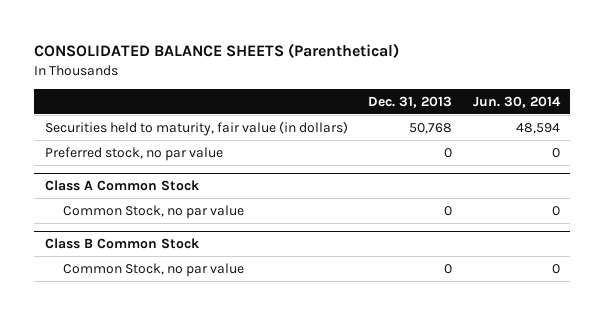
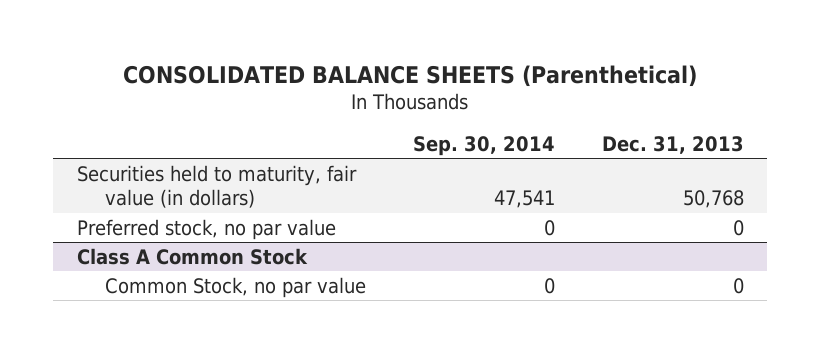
[472,95,561,108] Jun. 30, 2014 -> none
none -> [412,135,555,156] Sep. 30, 2014
[44,237,200,249] Class B Common Stock -> none
[63,262,245,277] Common Stock, no par value -> none

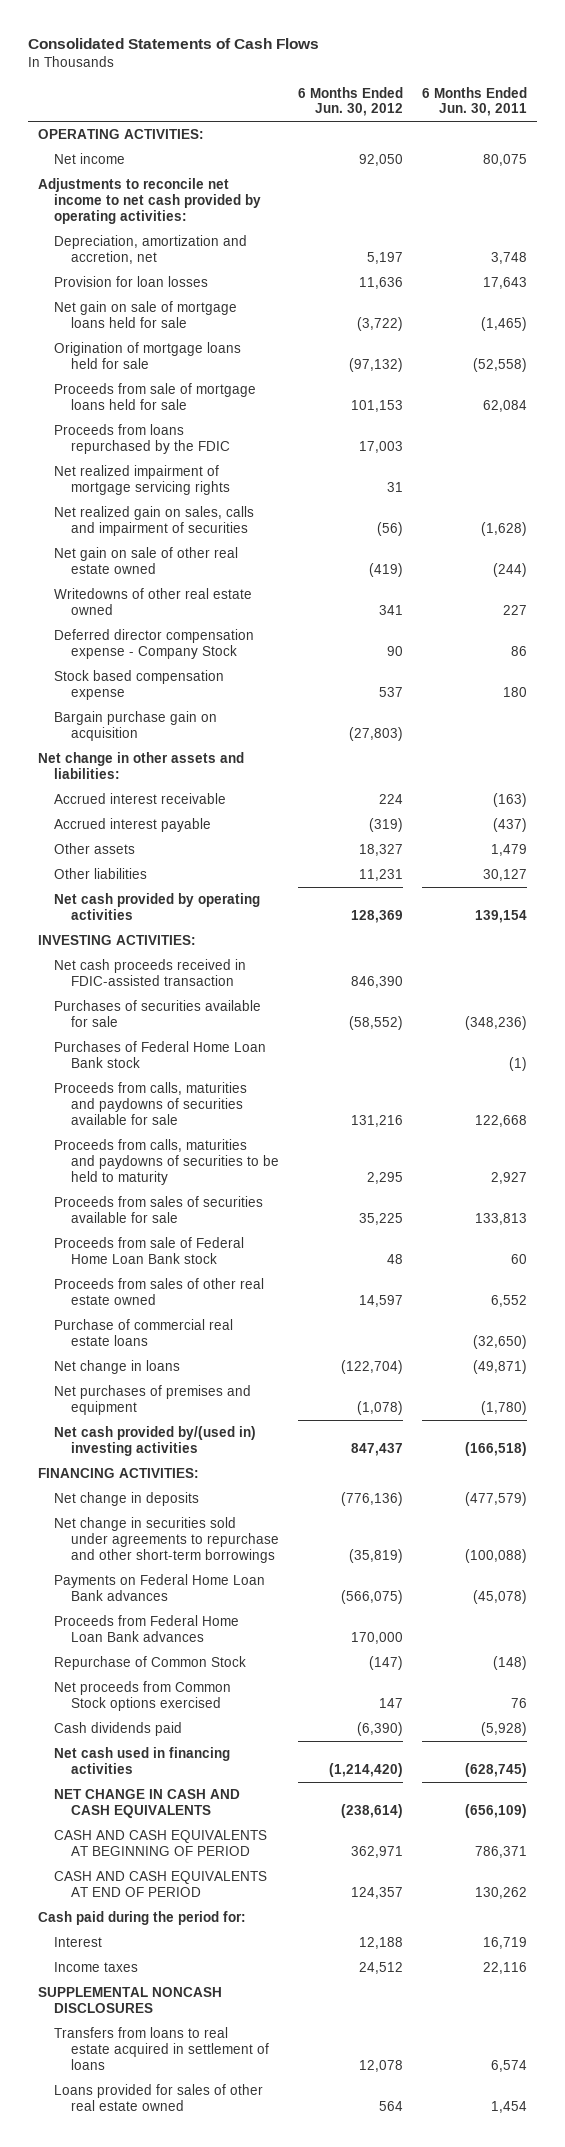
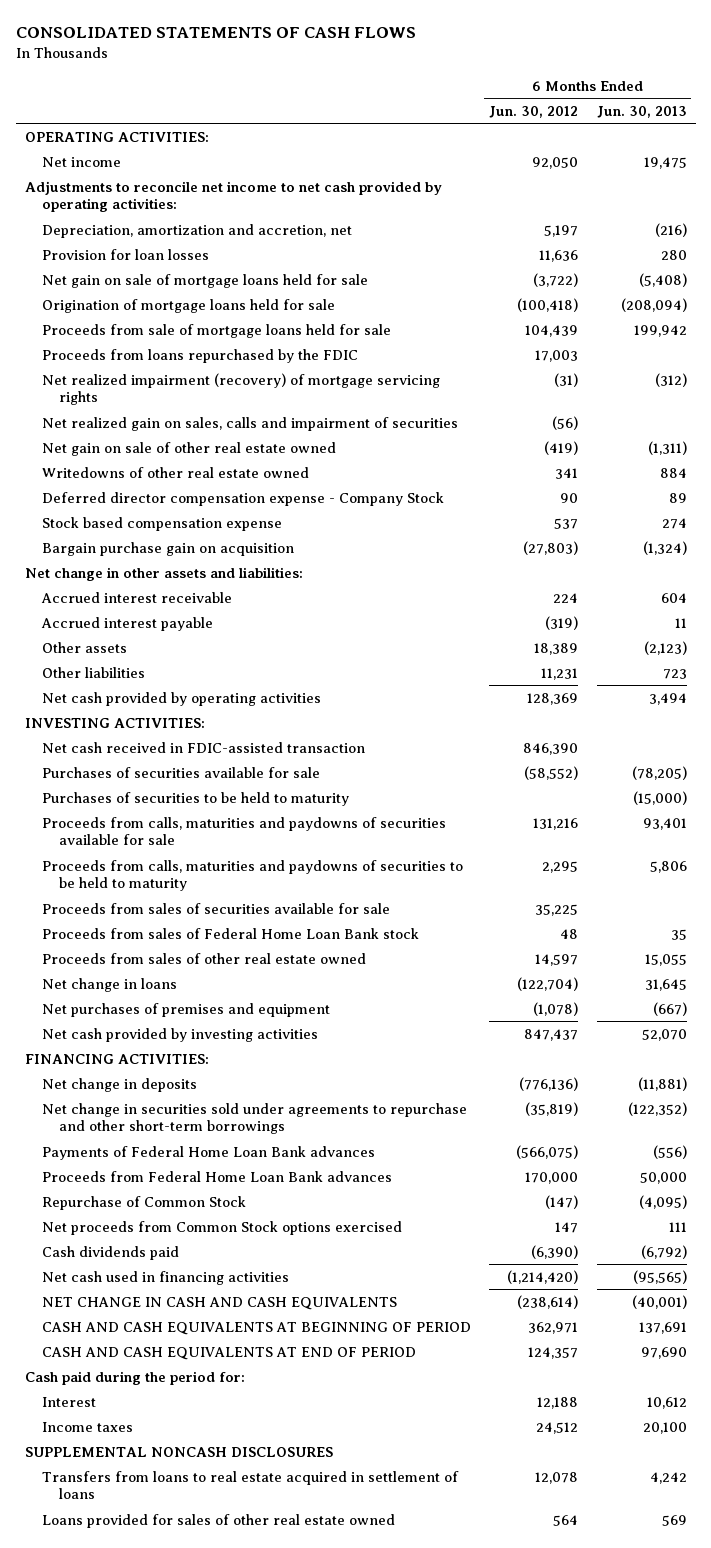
[28,37,320,49] Consolidated Statements of Cash Flows -> [15,27,416,39] CONSOLIDATED STATEMENTS OF CASH FLOWS
[422,86,528,117] 6 Months Ended Jun. 30, 2011 -> none
none -> [596,105,687,118] Jun. 30, 2013
[348,357,403,372] (97,132) -> [517,297,579,312] (100,418)
[350,399,403,412] 101,153 -> [525,324,579,337] 104,439
[54,465,230,495] Net realized impairment of mortgage servicing rights -> [41,372,440,406] Net realized impairment (recovery) of mortgage servicing rights
[386,481,403,492] 31 -> [554,372,579,387] (31)
[358,844,403,857] 18,327 -> [534,642,579,655] 18,389
[54,959,247,986] Net cash proceeds received in FDIC-assisted transaction -> [41,741,365,753] Net cash received in FDIC-assisted transaction
[54,1041,267,1068] Purchases of Federal Home Loan Bank stock -> none
none -> [41,791,349,806] Purchases of securities to be held to maturity
[54,1237,245,1264] Proceeds from sale of Federal Home Loan Bank stock -> [41,927,419,939] Proceeds from sales of Federal Home Loan Bank stock
[54,1319,234,1346] Purchase of commercial real estate loans -> none
[54,1426,257,1456] Net cash provided by/(used in) investing activities -> [41,1027,318,1042] Net cash provided by investing activities
[54,1574,266,1601] Payments on Federal Home Loan Bank advances -> [41,1145,375,1160] Payments of Federal Home Loan Bank advances

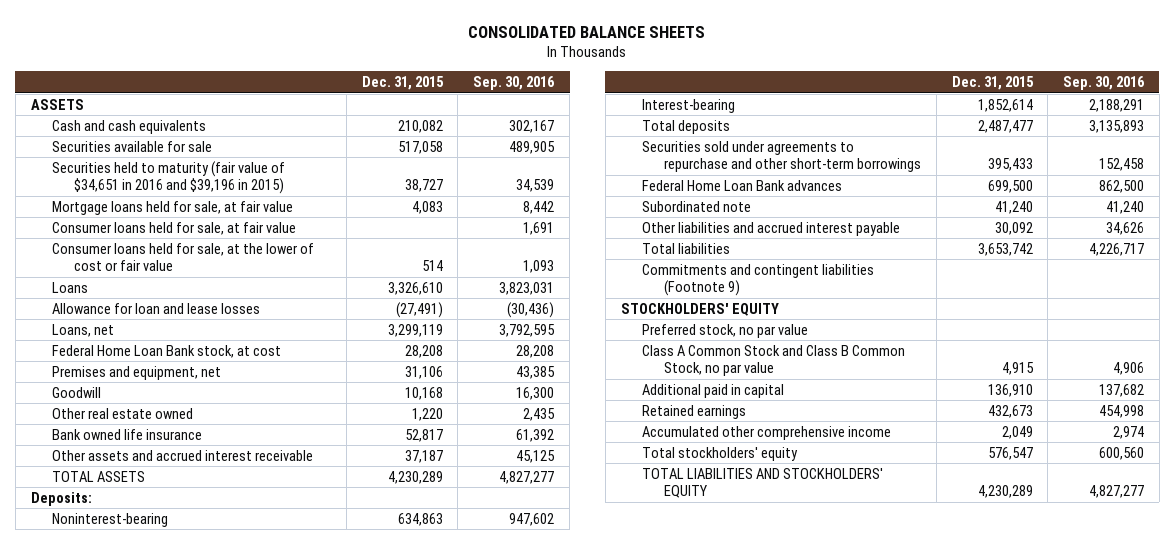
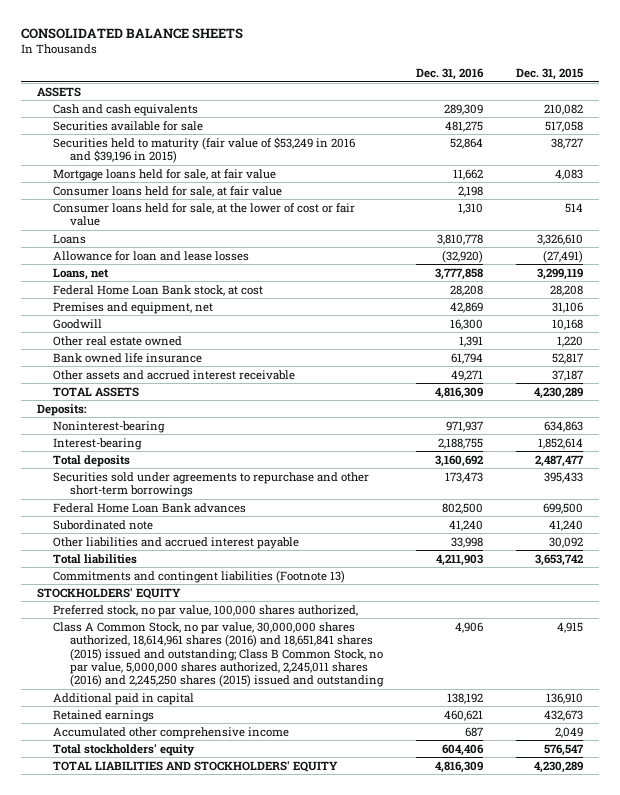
[473,76,556,91] Sep. 30, 2016 -> none
none -> [415,68,484,81] Dec. 31, 2016
[52,160,286,195] Securities held to maturity (fair value of $34,651 in 2016 and $39,196 in 2015) -> [53,136,356,164] Securities held to maturity (fair value of $53,249 in 2016 and $39,196 in 2015)
[642,263,875,297] Commitments and contingent liabilities (Footnote 9) -> [53,569,346,583] Commitments and contingent liabilities (Footnote 13)
[642,323,809,338] Preferred stock, no par value -> [53,604,359,617] Preferred stock, no par value, 100,000 shares authorized,
[642,344,906,377] Class A Common Stock and Class B Common Stock, no par value -> [53,621,385,688] Class A Common Stock, no par value, 30,000,000 shares authorized, 18,614,961 shares (2016) and 18,651,841 shares (2015) issued and outstanding; Class B Common Stock, no par value, 5,000,000 shares authorized, 2,245,011 shares (2016) and 2,245,250 shares (2015) issued and outstanding

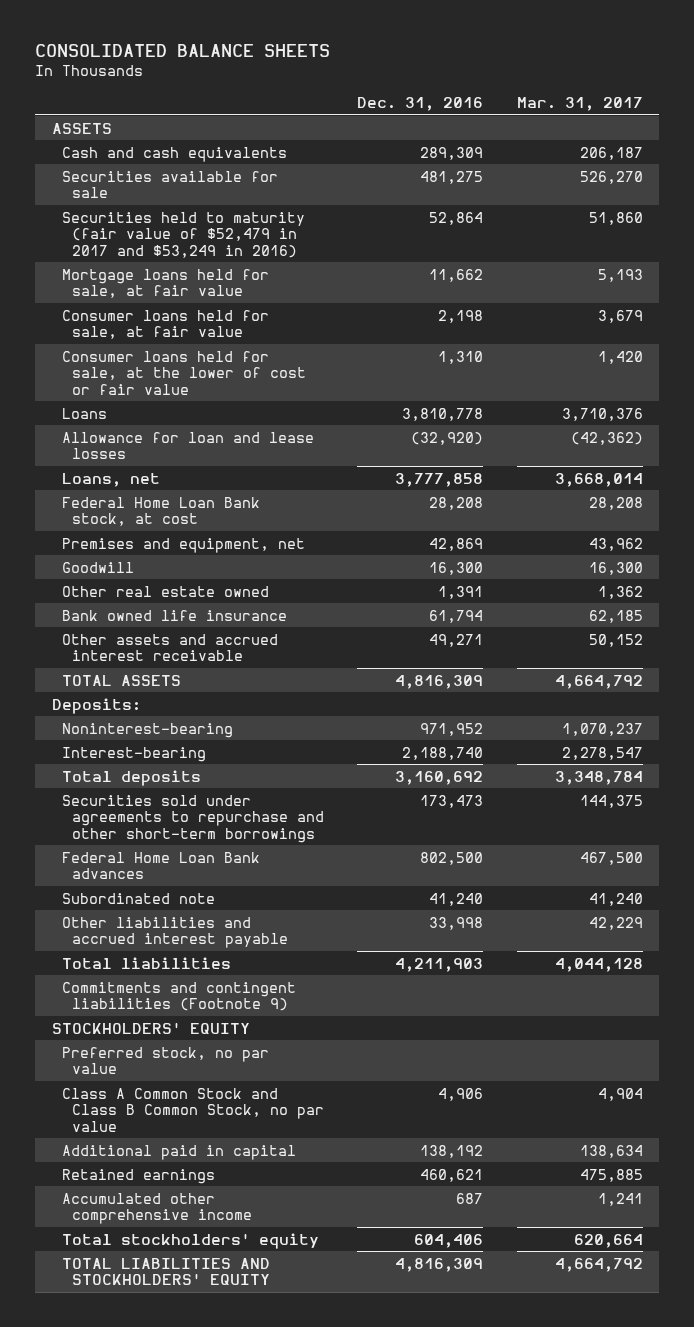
[515,68,583,81] Dec. 31, 2015 -> none
none -> [516,97,643,112] Mar. 31, 2017
[53,136,356,164] Securities held to maturity (fair value of $53,249 in 2016 and $39,196 in 2015) -> [61,211,305,258] Securities held to maturity (fair value of $52,479 in 2017 and $53,249 in 2016)
[445,420,483,432] 971,937 -> [420,722,484,736] 971,952
[437,437,483,449] 2,188,755 -> [402,746,484,760] 2,188,740
[53,569,346,583] Commitments and contingent liabilities (Footnote 13) -> [61,981,296,1012] Commitments and contingent liabilities (Footnote 9)
[53,604,359,617] Preferred stock, no par value, 100,000 shares authorized, -> [61,1046,269,1075] Preferred stock, no par value
[53,621,385,688] Class A Common Stock, no par value, 30,000,000 shares authorized, 18,614,961 shares (2016) and 18,651,841 shares (2015) issued and outstanding; Class B Common Stock, no par value, 5,000,000 shares authorized, 2,245,011 shares (2016) and 2,245,250 shares (2015) issued and outstanding -> [61,1087,324,1132] Class A Common Stock and Class B Common Stock, no par value

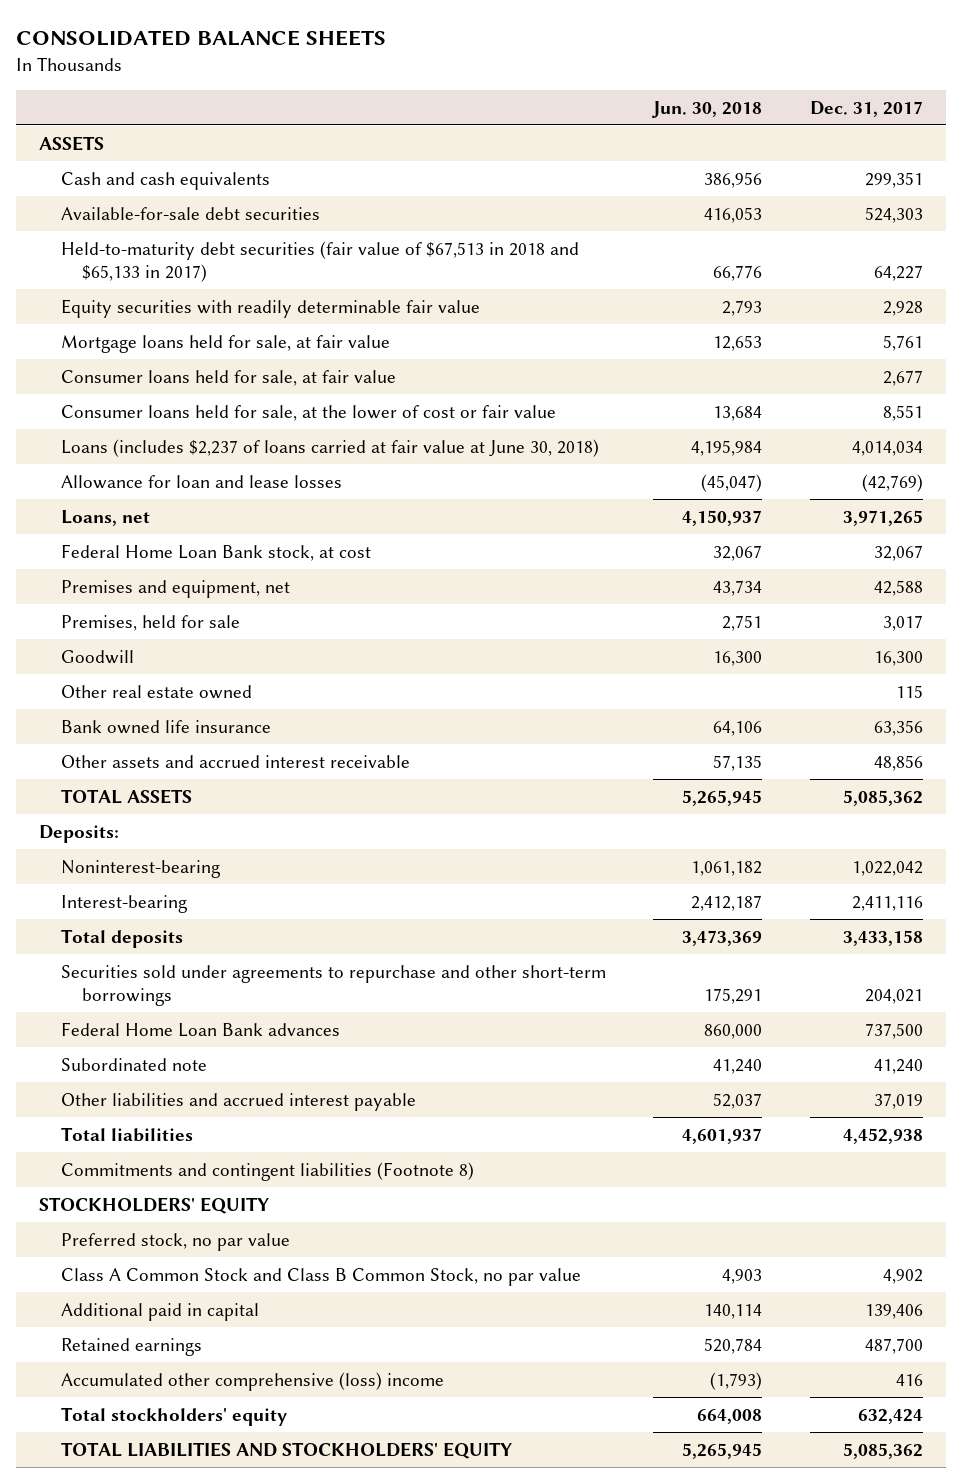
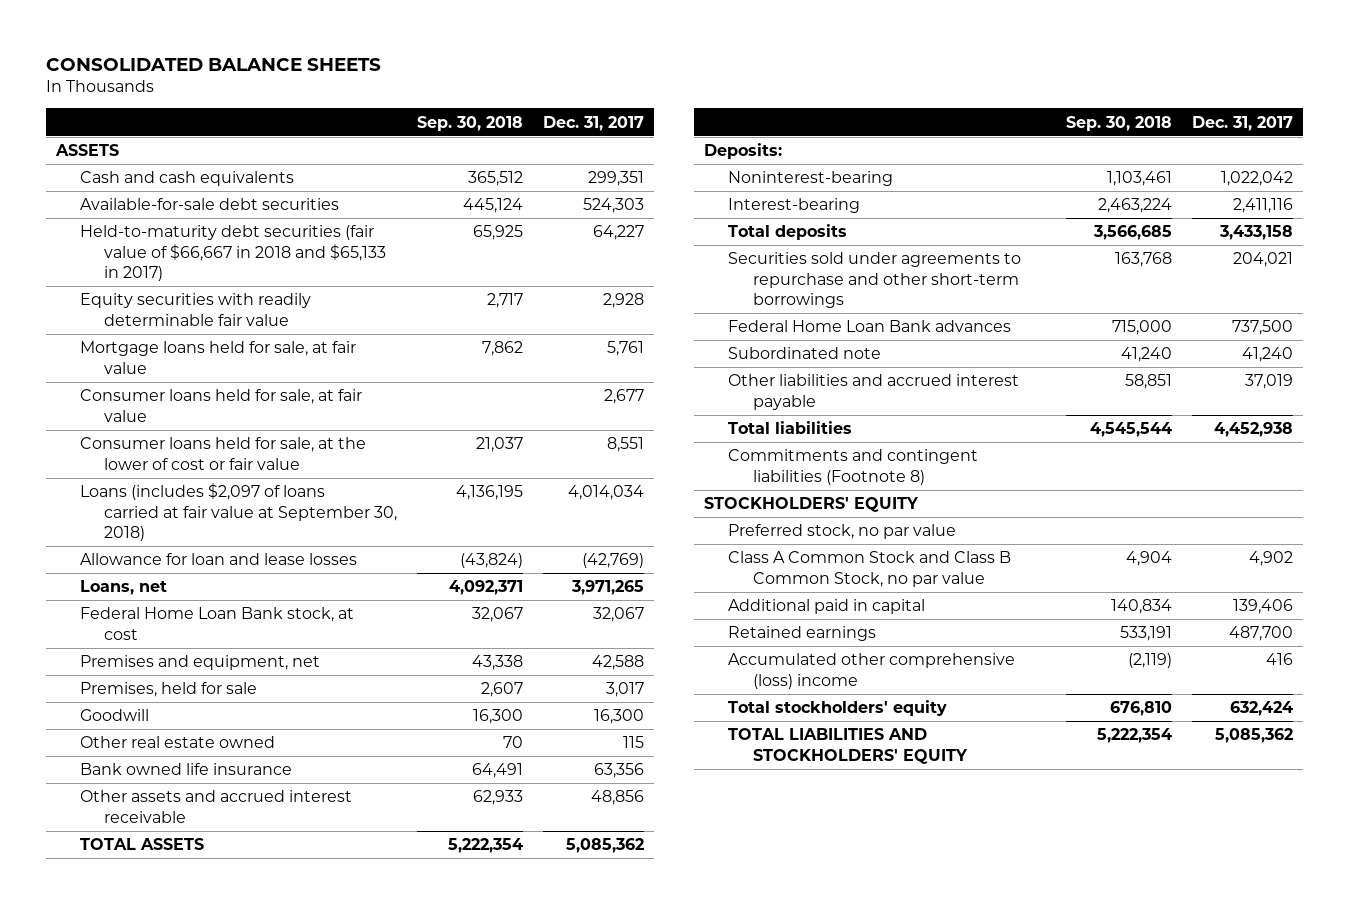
[652,100,763,118] Jun. 30, 2018 -> none
none -> [417,115,524,131] Sep. 30, 2018
[60,240,579,282] Held-to-maturity debt securities (fair value of $67,513 in 2018 and $65,133 in 2017) -> [80,225,387,281] Held-to-maturity debt securities (fair value of $66,667 in 2018 and $65,133 in 2017)
[60,438,599,457] Loans (includes $2,237 of loans carried at fair value at June 30, 2018) -> [80,483,398,541] Loans (includes $2,097 of loans carried at fair value at September 30, 2018)

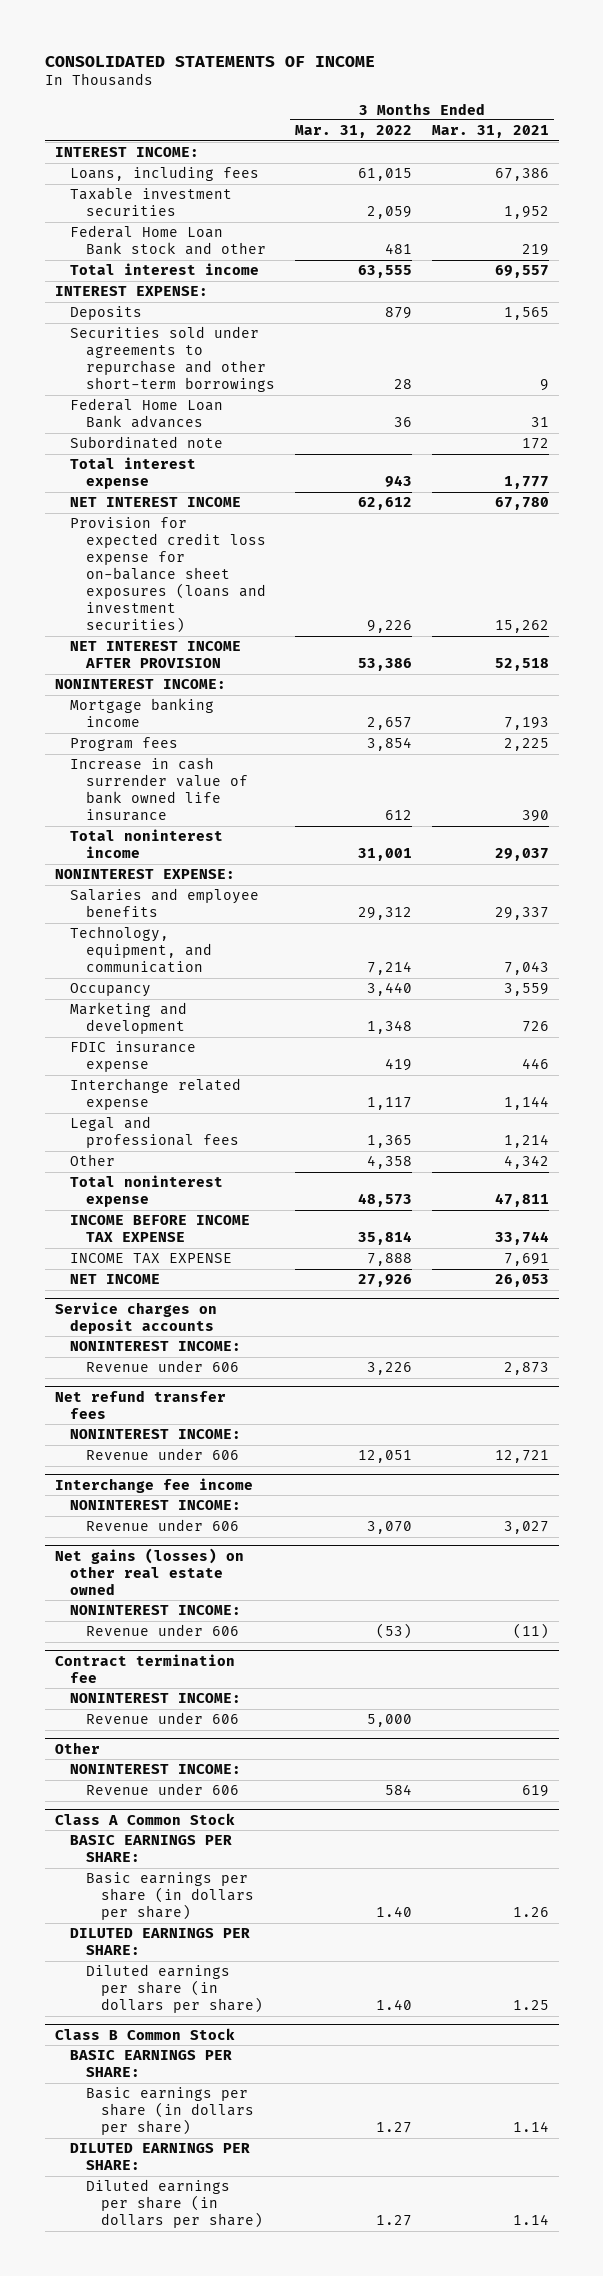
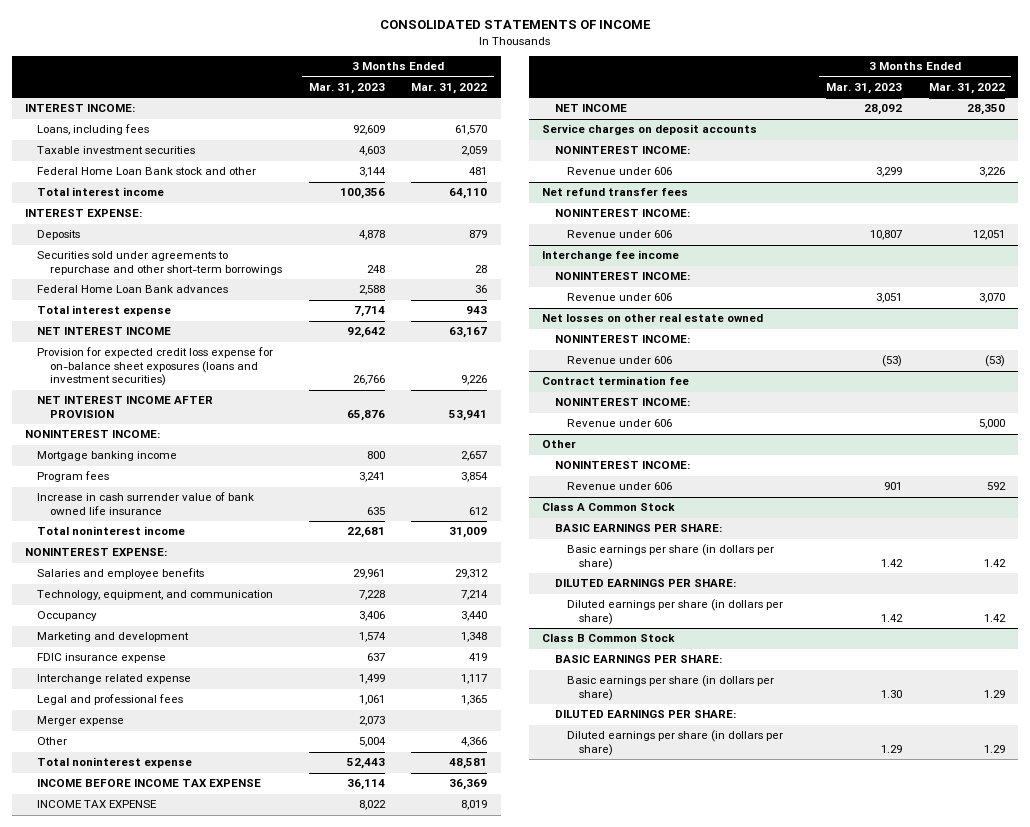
[431,125,549,139] Mar. 31, 2021 -> none
none -> [308,83,385,95] Mar. 31, 2023
[357,168,412,182] 61,015 -> [455,125,488,136] 61,570
[357,265,412,279] 63,555 -> [449,188,488,200] 64,110
[70,436,224,450] Subordinated note -> none
[357,497,412,511] 62,612 -> [449,327,488,339] 63,167
[357,658,412,672] 53,386 -> [449,409,488,421] 53,941
[357,848,412,862] 31,001 -> [449,527,488,539] 31,009
none -> [37,716,125,727] Merger expense
[366,1155,412,1170] 4,358 -> [461,737,488,748] 4,366
[357,1193,412,1208] 48,573 -> [449,758,488,770] 48,581
[357,1231,412,1246] 35,814 -> [449,779,488,791] 36,369
[366,1253,412,1267] 7,888 -> [461,800,488,811] 8,019
[357,1274,412,1288] 27,926 -> [966,104,1005,116] 28,350
[54,1547,244,1595] Net gains (losses) on other real estate owned -> [542,314,764,323] Net losses on other real estate owned
[384,1784,412,1796] 584 -> [986,482,1006,491] 592
[375,1906,412,1918] 1.40 -> [983,558,1006,567] 1.42
[375,1999,412,2011] 1.40 -> [983,613,1006,622] 1.42
[375,2122,412,2134] 1.27 -> [983,689,1005,698] 1.29
[375,2215,412,2227] 1.27 -> [983,744,1005,753] 1.29

